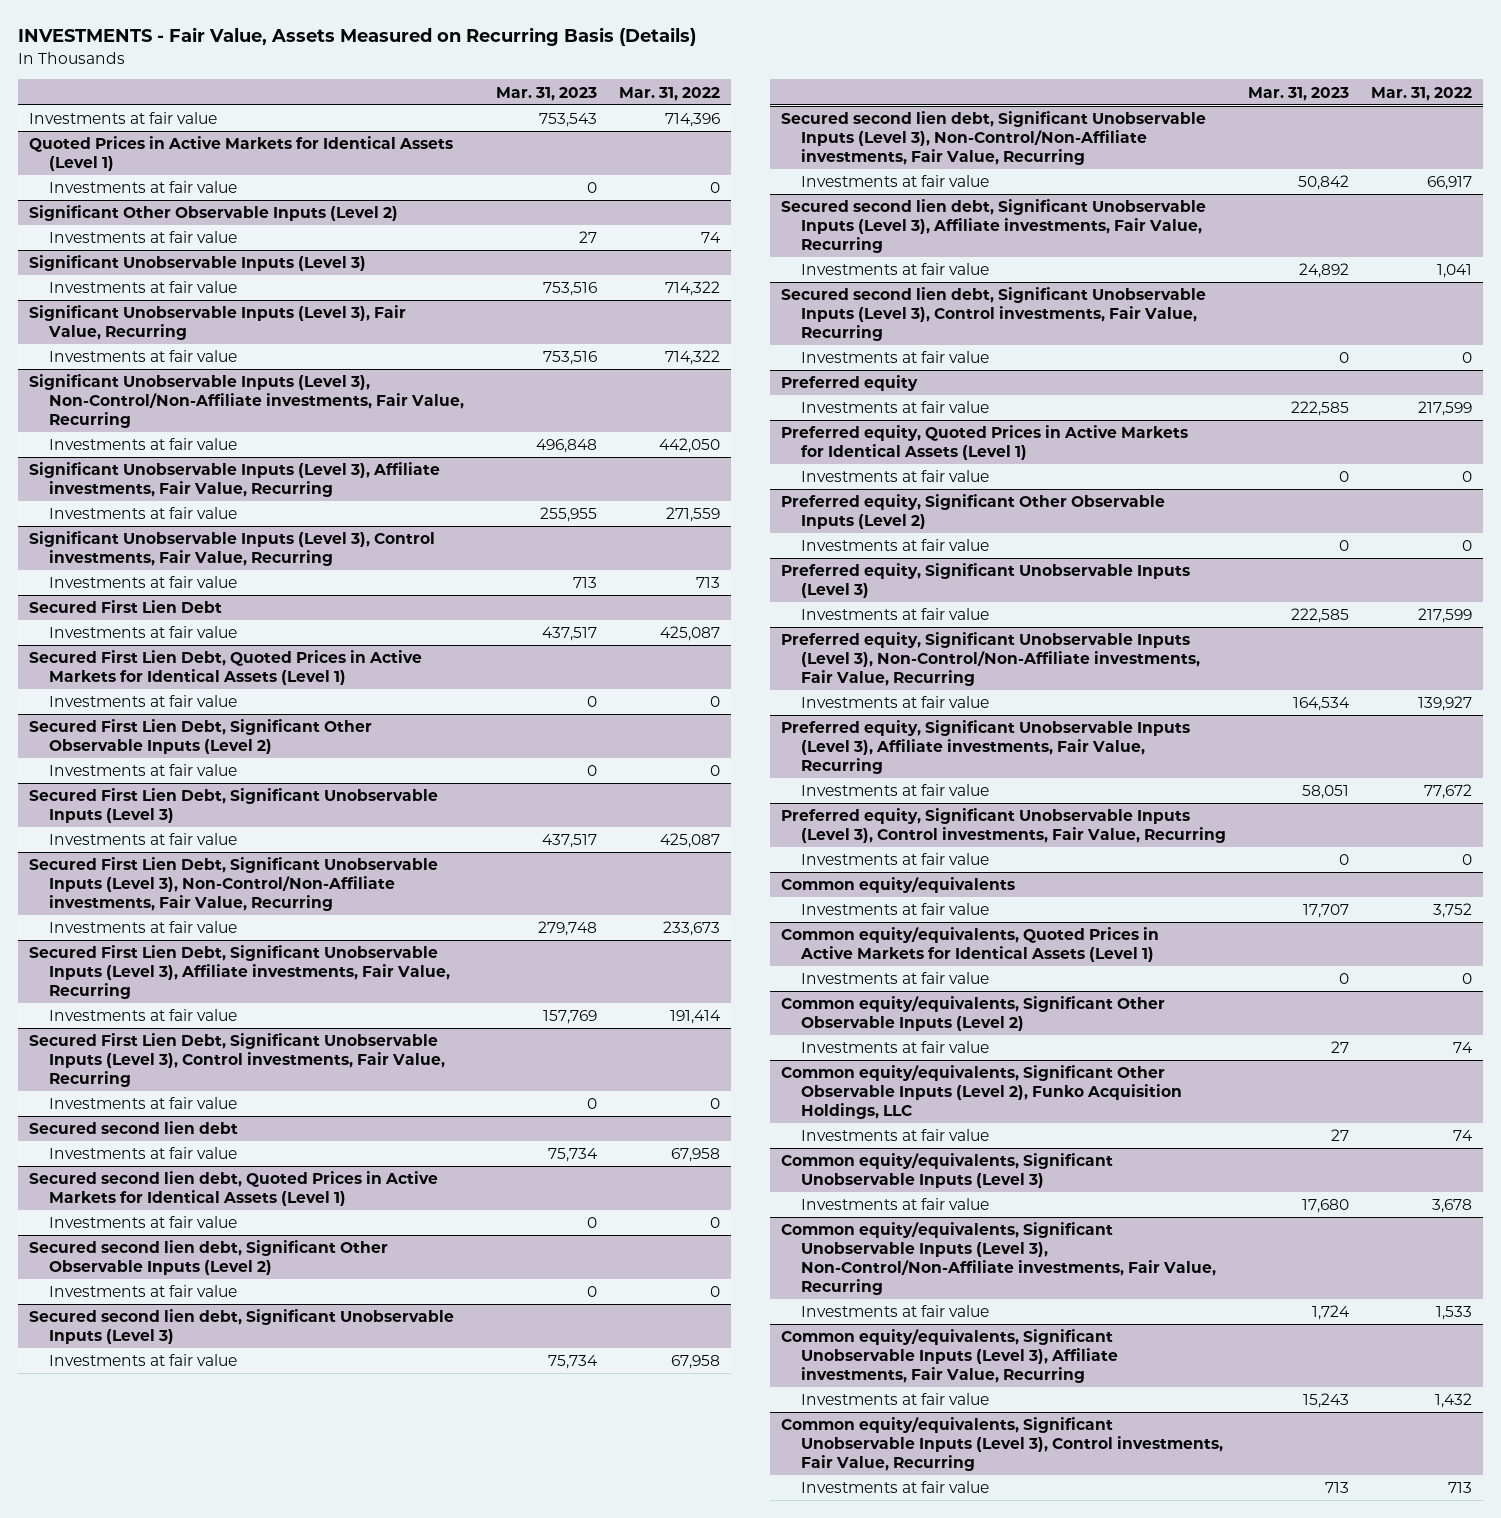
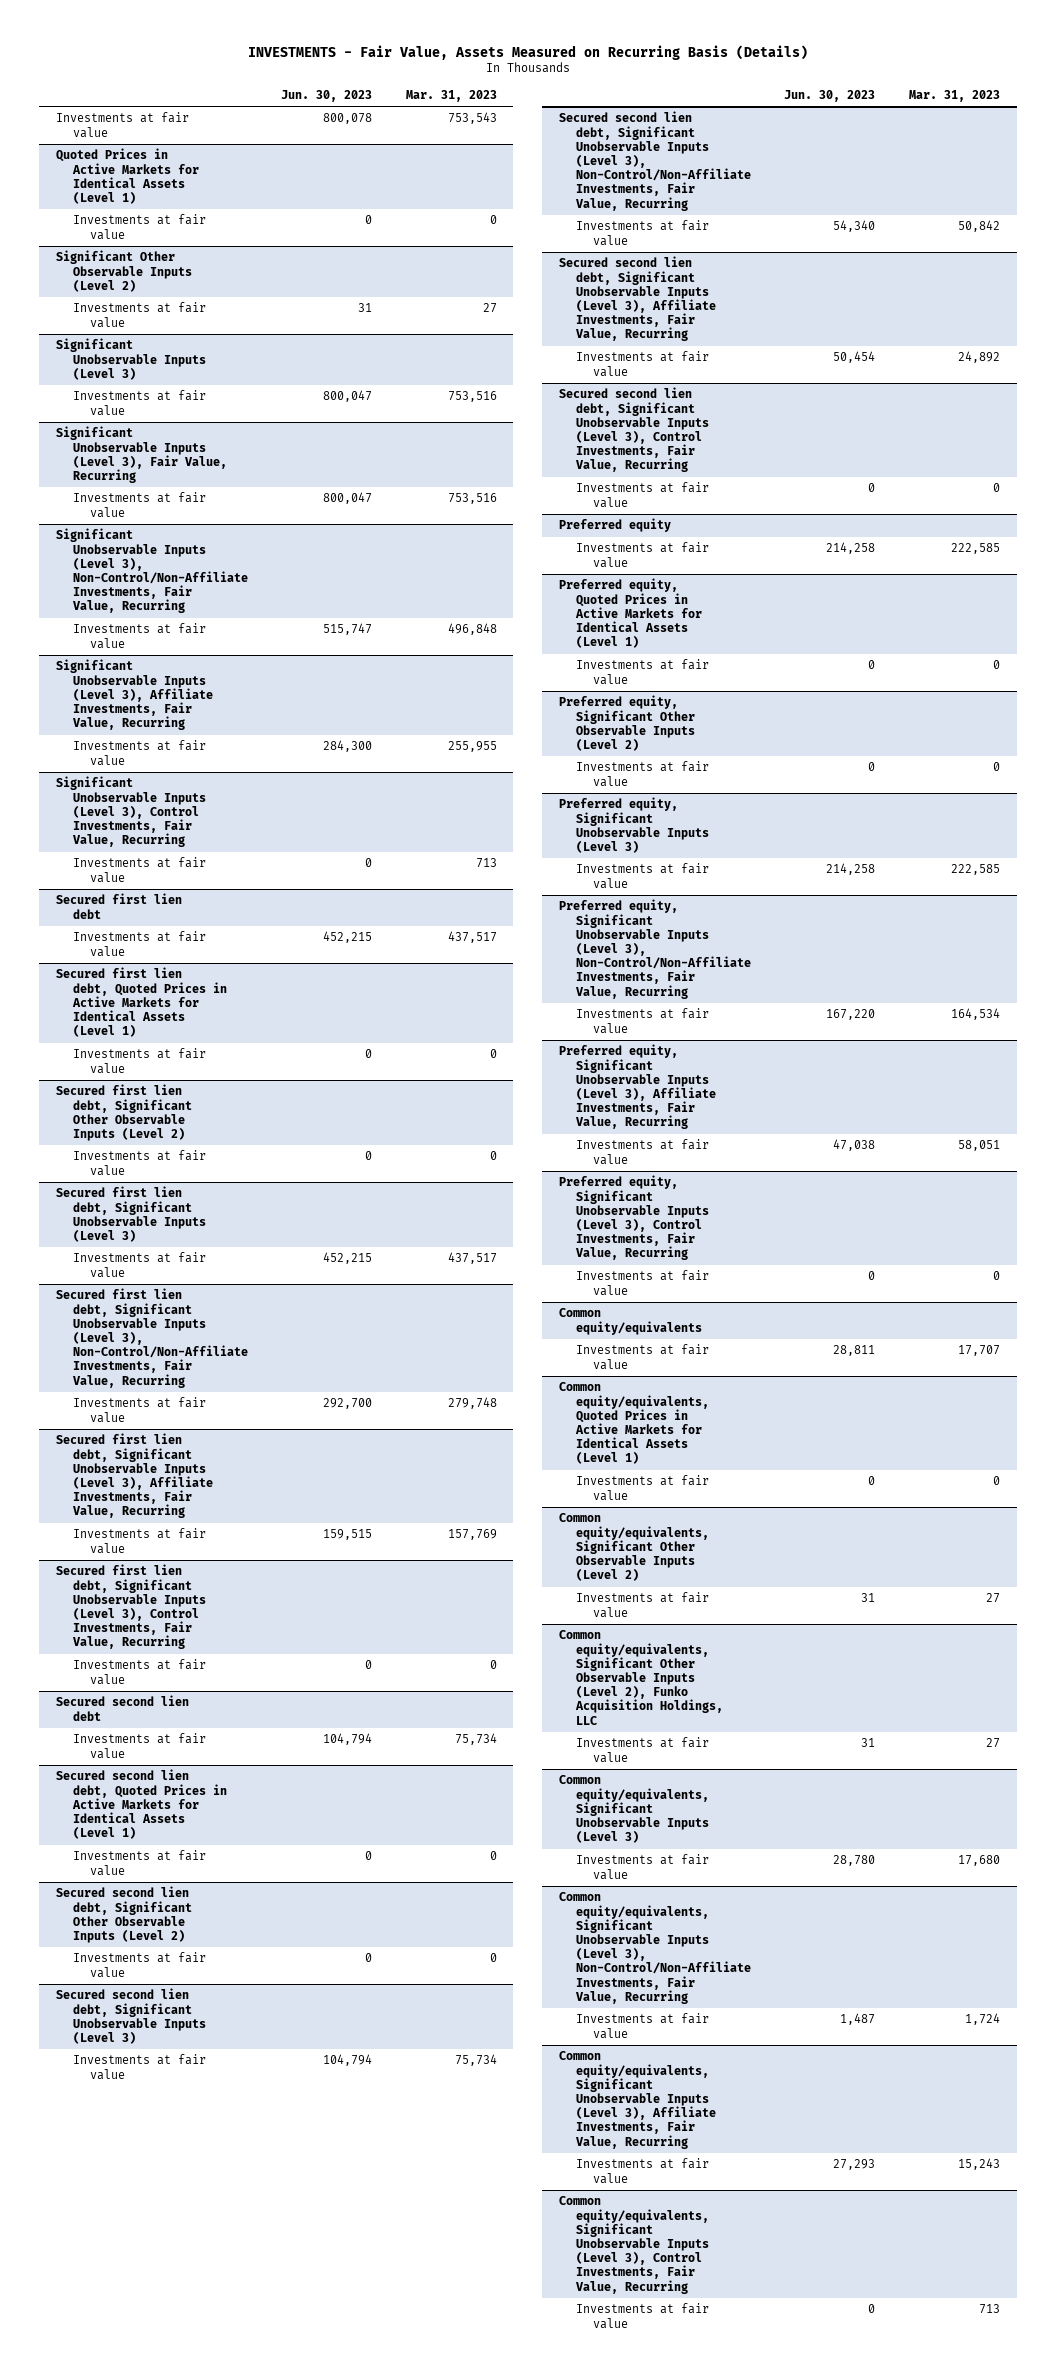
[618,86,720,101] Mar. 31, 2022 -> none
none -> [281,90,373,103] Jun. 30, 2023
[28,374,465,429] Significant Unobservable Inputs (Level 3), Non-Control/Non-Affiliate investments, Fair Value, Recurring -> [55,528,248,614] Significant Unobservable Inputs (Level 3), Non-Control/Non-Affiliate Investments, Fair Value, Recurring
[28,462,440,498] Significant Unobservable Inputs (Level 3), Affiliate investments, Fair Value, Recurring -> [55,659,213,731] Significant Unobservable Inputs (Level 3), Affiliate Investments, Fair Value, Recurring
[28,531,435,567] Significant Unobservable Inputs (Level 3), Control investments, Fair Value, Recurring -> [55,776,206,848] Significant Unobservable Inputs (Level 3), Control Investments, Fair Value, Recurring
[28,600,222,614] Secured First Lien Debt -> [55,893,182,919] Secured first lien debt
[28,650,422,686] Secured First Lien Debt, Quoted Prices in Active Markets for Identical Assets (Level 1) -> [55,967,227,1038] Secured first lien debt, Quoted Prices in Active Markets for Identical Assets (Level 1)
[28,719,372,755] Secured First Lien Debt, Significant Other Observable Inputs (Level 2) -> [55,1084,192,1142] Secured first lien debt, Significant Other Observable Inputs (Level 2)
[28,788,438,824] Secured First Lien Debt, Significant Unobservable Inputs (Level 3) -> [55,1186,206,1243] Secured first lien debt, Significant Unobservable Inputs (Level 3)
[28,857,438,912] Secured First Lien Debt, Significant Unobservable Inputs (Level 3), Non-Control/Non-Affiliate investments, Fair Value, Recurring -> [55,1288,248,1388] Secured first lien debt, Significant Unobservable Inputs (Level 3), Non-Control/Non-Affiliate Investments, Fair Value, Recurring
[28,945,451,1000] Secured First Lien Debt, Significant Unobservable Inputs (Level 3), Affiliate investments, Fair Value, Recurring -> [55,1433,213,1519] Secured first lien debt, Significant Unobservable Inputs (Level 3), Affiliate Investments, Fair Value, Recurring
[28,1033,446,1088] Secured First Lien Debt, Significant Unobservable Inputs (Level 3), Control investments, Fair Value, Recurring -> [55,1564,206,1650] Secured first lien debt, Significant Unobservable Inputs (Level 3), Control Investments, Fair Value, Recurring
[781,111,1207,166] Secured second lien debt, Significant Unobservable Inputs (Level 3), Non-Control/Non-Affiliate investments, Fair Value, Recurring -> [558,111,751,211] Secured second lien debt, Significant Unobservable Inputs (Level 3), Non-Control/Non-Affiliate Investments, Fair Value, Recurring
[781,199,1207,254] Secured second lien debt, Significant Unobservable Inputs (Level 3), Affiliate investments, Fair Value, Recurring -> [558,256,716,342] Secured second lien debt, Significant Unobservable Inputs (Level 3), Affiliate Investments, Fair Value, Recurring
[781,287,1207,342] Secured second lien debt, Significant Unobservable Inputs (Level 3), Control investments, Fair Value, Recurring -> [558,387,709,473] Secured second lien debt, Significant Unobservable Inputs (Level 3), Control Investments, Fair Value, Recurring
[781,632,1201,687] Preferred equity, Significant Unobservable Inputs (Level 3), Non-Control/Non-Affiliate investments, Fair Value, Recurring -> [558,899,751,999] Preferred equity, Significant Unobservable Inputs (Level 3), Non-Control/Non-Affiliate Investments, Fair Value, Recurring
[781,720,1191,775] Preferred equity, Significant Unobservable Inputs (Level 3), Affiliate investments, Fair Value, Recurring -> [558,1044,716,1130] Preferred equity, Significant Unobservable Inputs (Level 3), Affiliate Investments, Fair Value, Recurring
[781,808,1227,844] Preferred equity, Significant Unobservable Inputs (Level 3), Control investments, Fair Value, Recurring -> [558,1175,709,1261] Preferred equity, Significant Unobservable Inputs (Level 3), Control Investments, Fair Value, Recurring
[781,1222,1217,1296] Common equity/equivalents, Significant Unobservable Inputs (Level 3), Non-Control/Non-Affiliate investments, Fair Value, Recurring -> [558,1892,751,2004] Common equity/equivalents, Significant Unobservable Inputs (Level 3), Non-Control/Non-Affiliate Investments, Fair Value, Recurring
[781,1329,1119,1384] Common equity/equivalents, Significant Unobservable Inputs (Level 3), Affiliate investments, Fair Value, Recurring -> [558,2051,716,2149] Common equity/equivalents, Significant Unobservable Inputs (Level 3), Affiliate Investments, Fair Value, Recurring
[781,1417,1224,1472] Common equity/equivalents, Significant Unobservable Inputs (Level 3), Control investments, Fair Value, Recurring -> [558,2196,709,2294] Common equity/equivalents, Significant Unobservable Inputs (Level 3), Control Investments, Fair Value, Recurring

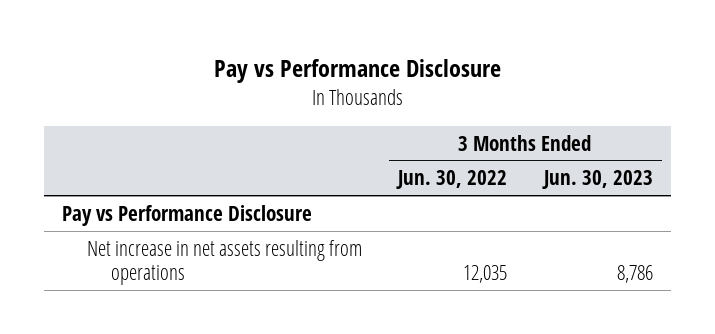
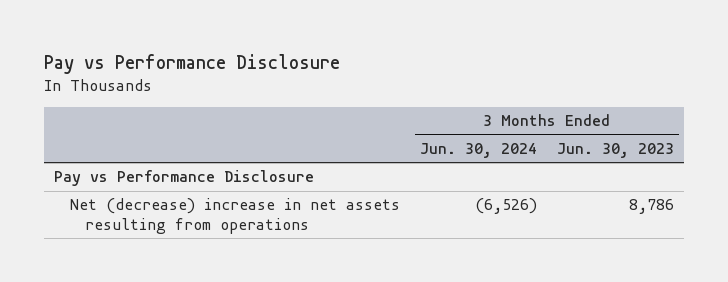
[396,170,508,190] Jun. 30, 2022 -> none
none -> [419,143,537,159] Jun. 30, 2024
[86,239,362,286] Net increase in net assets resulting from operations -> [69,198,400,235] Net (decrease) increase in net assets resulting from operations

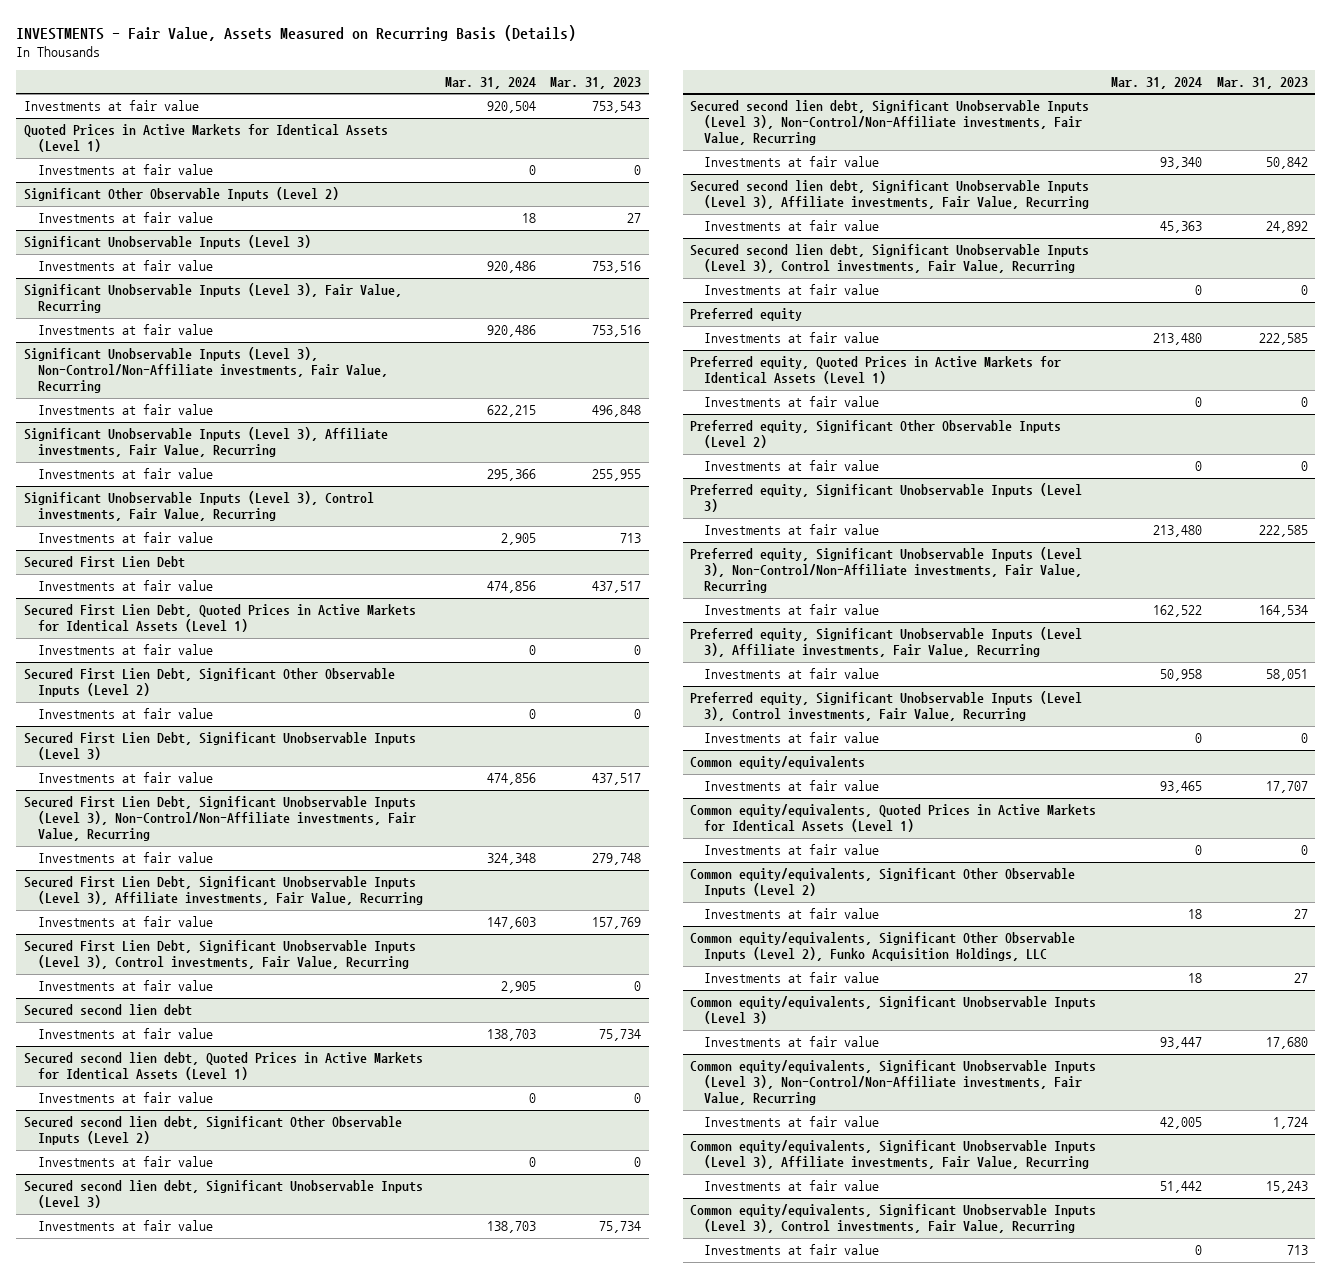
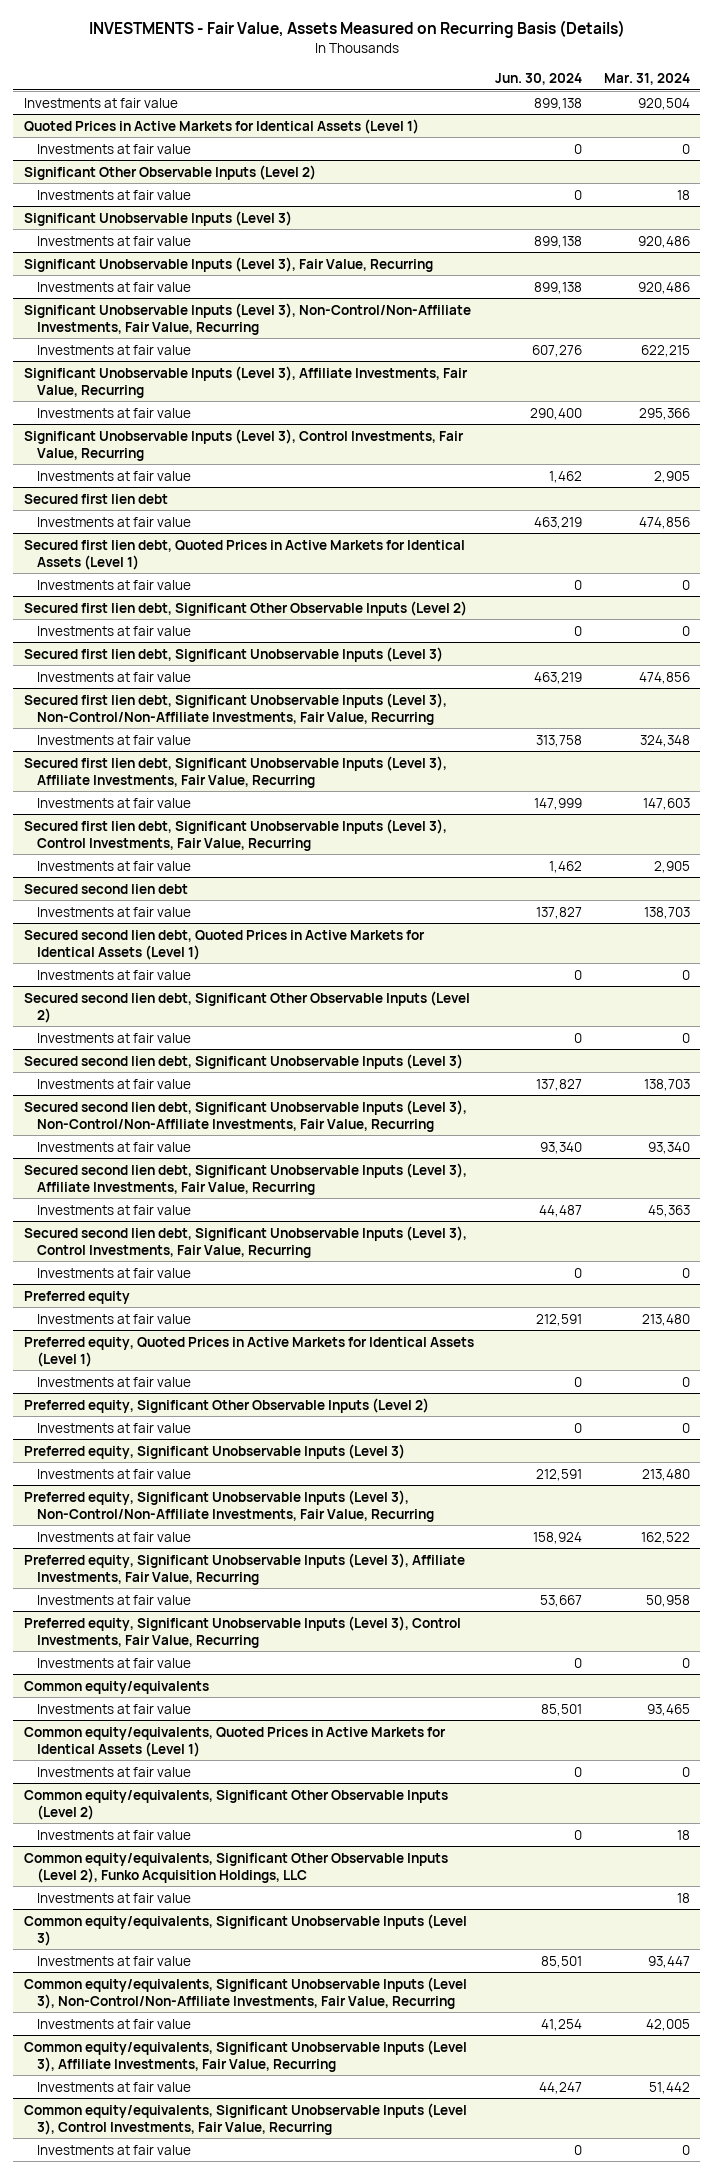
[550,76,642,89] Mar. 31, 2023 -> none
none -> [495,73,583,86] Jun. 30, 2024
[23,347,388,394] Significant Unobservable Inputs (Level 3), Non-Control/Non-Affiliate investments, Fair Value, Recurring -> [23,302,471,335] Significant Unobservable Inputs (Level 3), Non-Control/Non-Affiliate Investments, Fair Value, Recurring
[23,427,388,458] Significant Unobservable Inputs (Level 3), Affiliate investments, Fair Value, Recurring -> [23,365,468,398] Significant Unobservable Inputs (Level 3), Affiliate Investments, Fair Value, Recurring
[23,491,374,522] Significant Unobservable Inputs (Level 3), Control investments, Fair Value, Recurring -> [23,428,464,461] Significant Unobservable Inputs (Level 3), Control Investments, Fair Value, Recurring
[23,556,185,569] Secured First Lien Debt -> [23,493,168,504] Secured first lien debt
[23,604,416,633] Secured First Lien Debt, Quoted Prices in Active Markets for Identical Assets (Level 1) -> [23,539,465,570] Secured first lien debt, Quoted Prices in Active Markets for Identical Assets (Level 1)
[23,668,395,698] Secured First Lien Debt, Significant Other Observable Inputs (Level 2) -> [23,600,467,616] Secured first lien debt, Significant Other Observable Inputs (Level 2)
[23,732,416,761] Secured First Lien Debt, Significant Unobservable Inputs (Level 3) -> [23,646,443,662] Secured first lien debt, Significant Unobservable Inputs (Level 3)
[23,796,416,842] Secured First Lien Debt, Significant Unobservable Inputs (Level 3), Non-Control/Non-Affiliate investments, Fair Value, Recurring -> [23,692,447,725] Secured first lien debt, Significant Unobservable Inputs (Level 3), Non-Control/Non-Affiliate Investments, Fair Value, Recurring
[23,876,423,906] Secured First Lien Debt, Significant Unobservable Inputs (Level 3), Affiliate investments, Fair Value, Recurring -> [23,755,447,788] Secured first lien debt, Significant Unobservable Inputs (Level 3), Affiliate Investments, Fair Value, Recurring
[23,940,416,970] Secured First Lien Debt, Significant Unobservable Inputs (Level 3), Control investments, Fair Value, Recurring -> [23,818,447,851] Secured first lien debt, Significant Unobservable Inputs (Level 3), Control Investments, Fair Value, Recurring
[690,100,1090,146] Secured second lien debt, Significant Unobservable Inputs (Level 3), Non-Control/Non-Affiliate investments, Fair Value, Recurring -> [23,1099,467,1132] Secured second lien debt, Significant Unobservable Inputs (Level 3), Non-Control/Non-Affiliate Investments, Fair Value, Recurring
[690,180,1090,210] Secured second lien debt, Significant Unobservable Inputs (Level 3), Affiliate investments, Fair Value, Recurring -> [23,1162,467,1195] Secured second lien debt, Significant Unobservable Inputs (Level 3), Affiliate Investments, Fair Value, Recurring
[690,244,1090,274] Secured second lien debt, Significant Unobservable Inputs (Level 3), Control investments, Fair Value, Recurring -> [23,1225,467,1258] Secured second lien debt, Significant Unobservable Inputs (Level 3), Control Investments, Fair Value, Recurring
[690,547,1083,594] Preferred equity, Significant Unobservable Inputs (Level 3), Non-Control/Non-Affiliate investments, Fair Value, Recurring -> [23,1489,434,1522] Preferred equity, Significant Unobservable Inputs (Level 3), Non-Control/Non-Affiliate Investments, Fair Value, Recurring
[690,627,1083,658] Preferred equity, Significant Unobservable Inputs (Level 3), Affiliate investments, Fair Value, Recurring -> [23,1552,465,1585] Preferred equity, Significant Unobservable Inputs (Level 3), Affiliate Investments, Fair Value, Recurring
[690,691,1083,722] Preferred equity, Significant Unobservable Inputs (Level 3), Control investments, Fair Value, Recurring -> [23,1615,461,1648] Preferred equity, Significant Unobservable Inputs (Level 3), Control Investments, Fair Value, Recurring
[690,1060,1097,1106] Common equity/equivalents, Significant Unobservable Inputs (Level 3), Non-Control/Non-Affiliate investments, Fair Value, Recurring -> [23,1976,467,2009] Common equity/equivalents, Significant Unobservable Inputs (Level 3), Non-Control/Non-Affiliate Investments, Fair Value, Recurring
[690,1140,1097,1170] Common equity/equivalents, Significant Unobservable Inputs (Level 3), Affiliate investments, Fair Value, Recurring -> [23,2039,467,2072] Common equity/equivalents, Significant Unobservable Inputs (Level 3), Affiliate Investments, Fair Value, Recurring
[690,1204,1097,1234] Common equity/equivalents, Significant Unobservable Inputs (Level 3), Control investments, Fair Value, Recurring -> [23,2102,467,2135] Common equity/equivalents, Significant Unobservable Inputs (Level 3), Control Investments, Fair Value, Recurring

